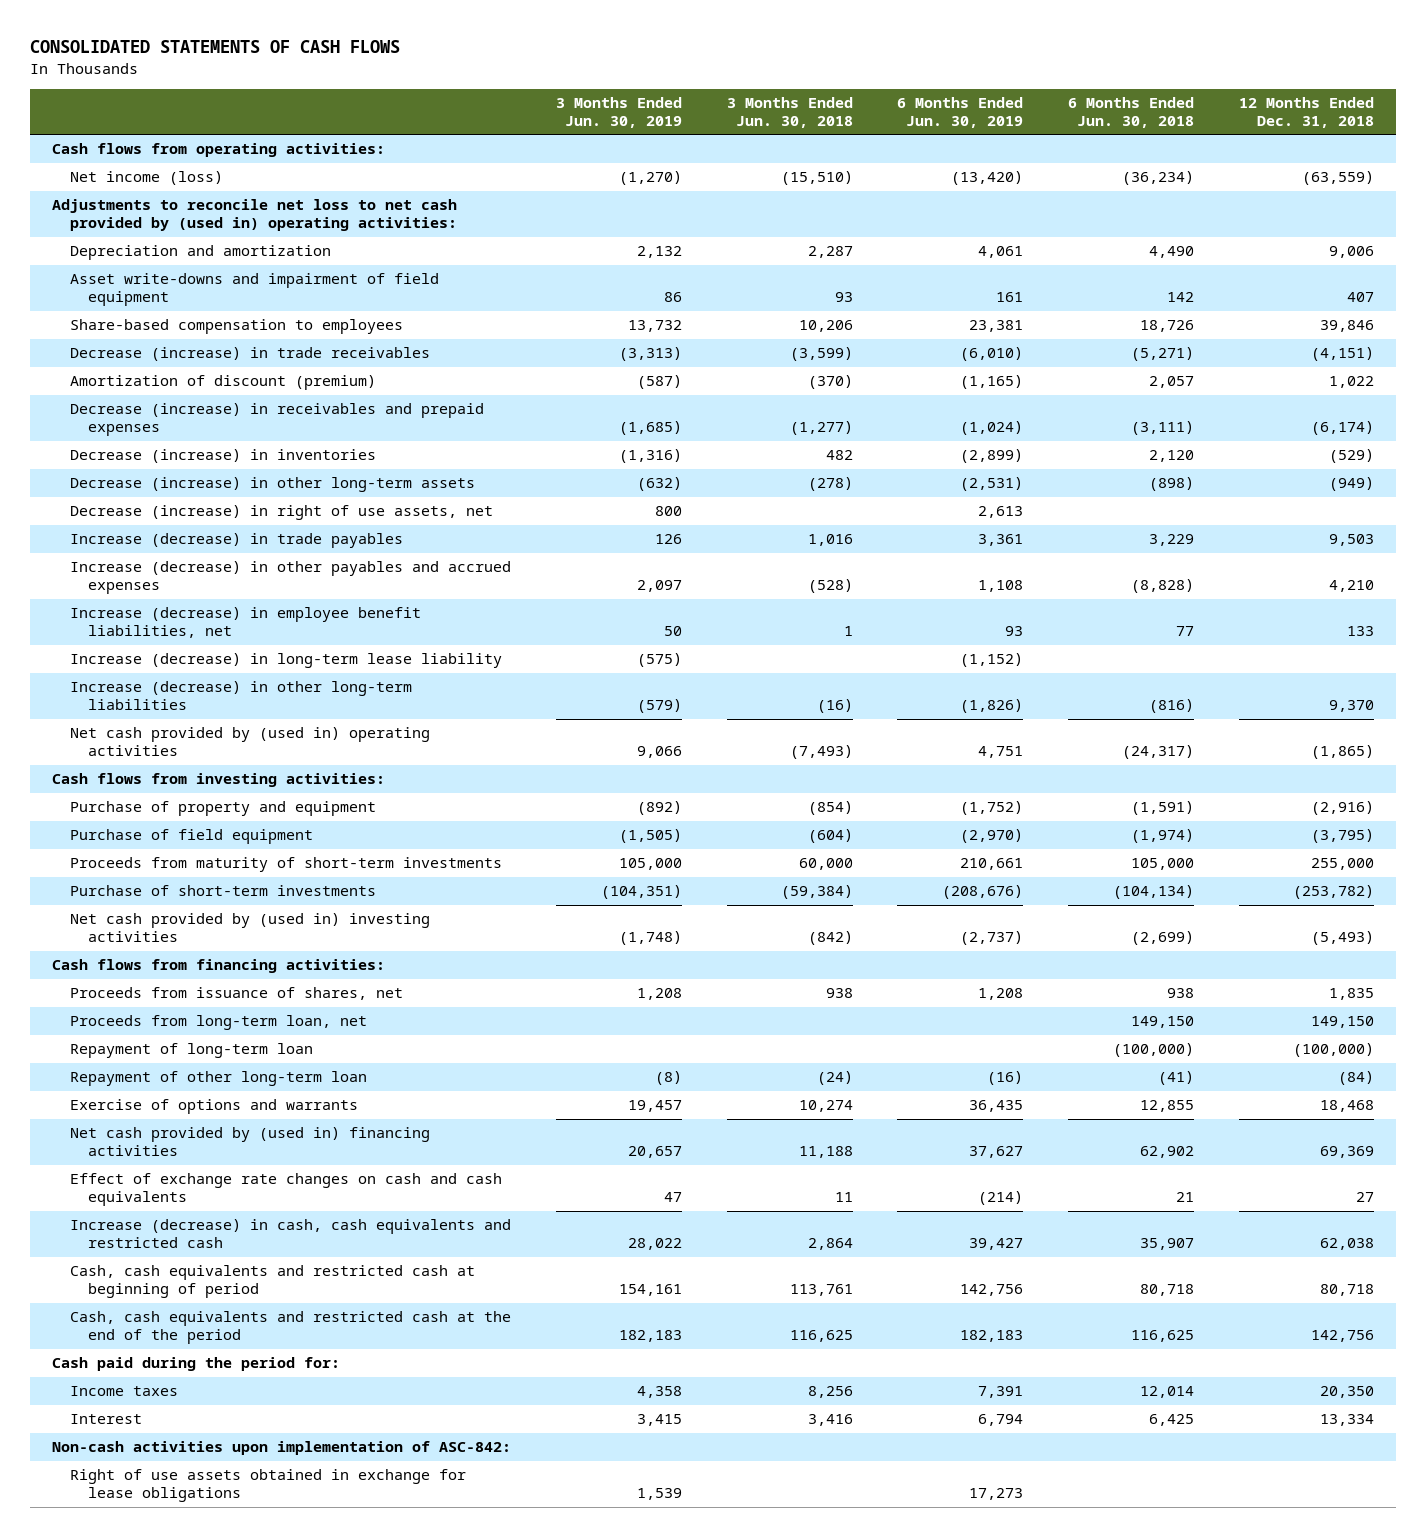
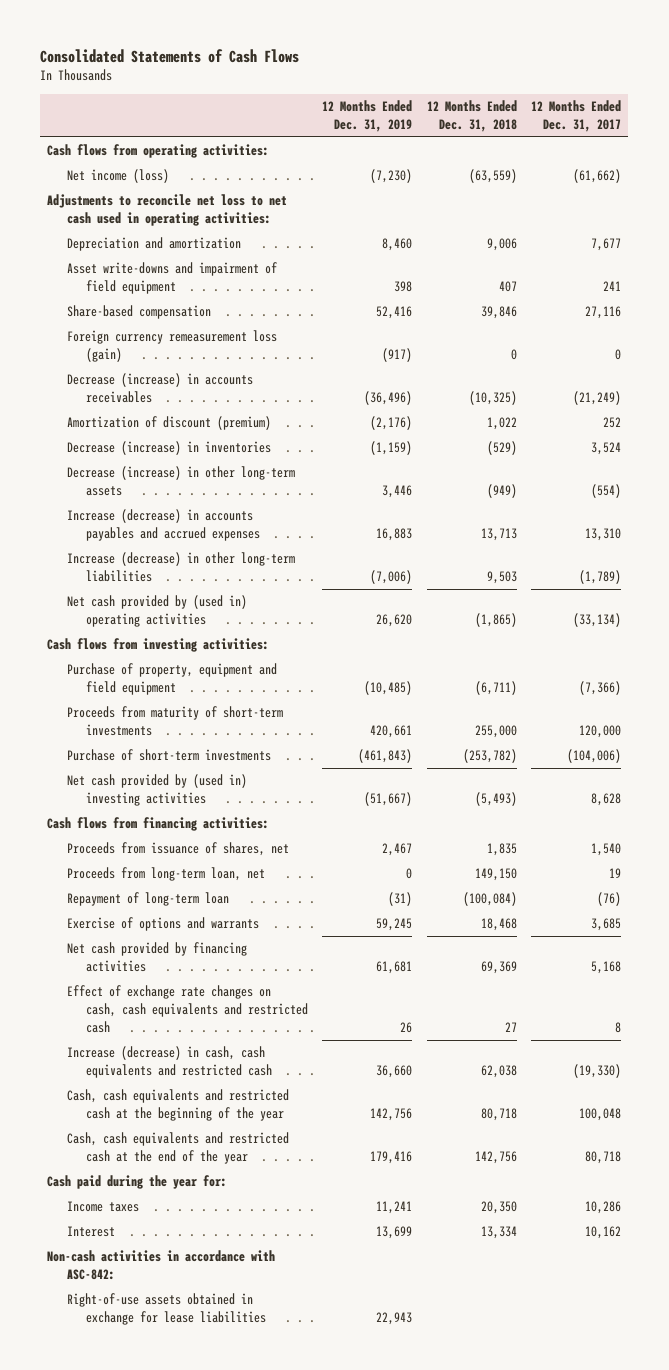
[30,40,401,54] CONSOLIDATED STATEMENTS OF CASH FLOWS -> [40,48,300,63] Consolidated Statements of Cash Flows
[556,96,683,128] 3 Months Ended Jun. 30, 2019 -> none
[726,96,853,128] 3 Months Ended Jun. 30, 2018 -> none
[897,96,1024,128] 6 Months Ended Jun. 30, 2019 -> none
[1067,96,1194,128] 6 Months Ended Jun. 30, 2018 -> none
none -> [322,100,413,132] 12 Months Ended Dec. 31, 2019
none -> [531,100,622,132] 12 Months Ended Dec. 31, 2017
[52,199,458,232] Adjustments to reconcile net loss to net cash provided by (used in) operating activities: -> [47,194,288,227] Adjustments to reconcile net loss to net cash used in operating activities:
[70,319,404,335] Share-based compensation to employees -> [66,305,211,320] Share-based compensation
none -> [66,330,277,363] Foreign currency remeasurement loss (gain)
[70,347,431,362] Decrease (increase) in trade receivables -> [66,373,253,404] Decrease (increase) in accounts receivables
[1310,347,1374,362] (4,151) -> [468,391,517,406] (10,325)
[70,403,485,437] Decrease (increase) in receivables and prepaid expenses -> none
[70,505,494,521] Decrease (increase) in right of use assets, net -> none
[70,533,404,549] Increase (decrease) in trade payables -> none
[70,607,422,639] Increase (decrease) in employee benefit liabilities, net -> none
[70,653,503,669] Increase (decrease) in long-term lease liability -> none
[70,561,512,595] Increase (decrease) in other payables and accrued expenses -> [66,509,260,542] Increase (decrease) in accounts payables and accrued expenses
[1328,580,1374,593] 4,210 -> [480,528,517,542] 13,713
[1328,700,1374,713] 9,370 -> [486,571,517,585] 9,503
[70,829,314,845] Purchase of field equipment -> none
[70,801,377,817] Purchase of property and equipment -> [66,663,277,696] Purchase of property, equipment and field equipment
[1310,801,1374,816] (2,916) -> [474,681,517,696] (6,711)
[70,1071,368,1087] Repayment of other long-term loan -> none
[1292,1043,1374,1058] (100,000) -> [462,892,517,907] (100,084)
[70,1127,431,1157] Net cash provided by (used in) financing activities -> [66,942,247,973] Net cash provided by financing activities
[70,1173,503,1207] Effect of exchange rate changes on cash and cash equivalents -> [66,985,308,1033] Effect of exchange rate changes on cash, cash equivalents and restricted cash
[70,1265,476,1299] Cash, cash equivalents and restricted cash at beginning of period -> [66,1089,289,1122] Cash, cash equivalents and restricted cash at the beginning of the year
[70,1311,512,1345] Cash, cash equivalents and restricted cash at the end of the period -> [66,1132,289,1165] Cash, cash equivalents and restricted cash at the end of the year
[52,1357,341,1372] Cash paid during the period for: -> [47,1175,228,1190] Cash paid during the year for:
[52,1441,512,1456] Non-cash activities upon implementation of ASC-842: -> [47,1250,276,1281] Non-cash activities in accordance with ASC-842:
[70,1469,467,1503] Right of use assets obtained in exchange for lease obligations -> [66,1293,266,1326] Right-of-use assets obtained in exchange for lease liabilities

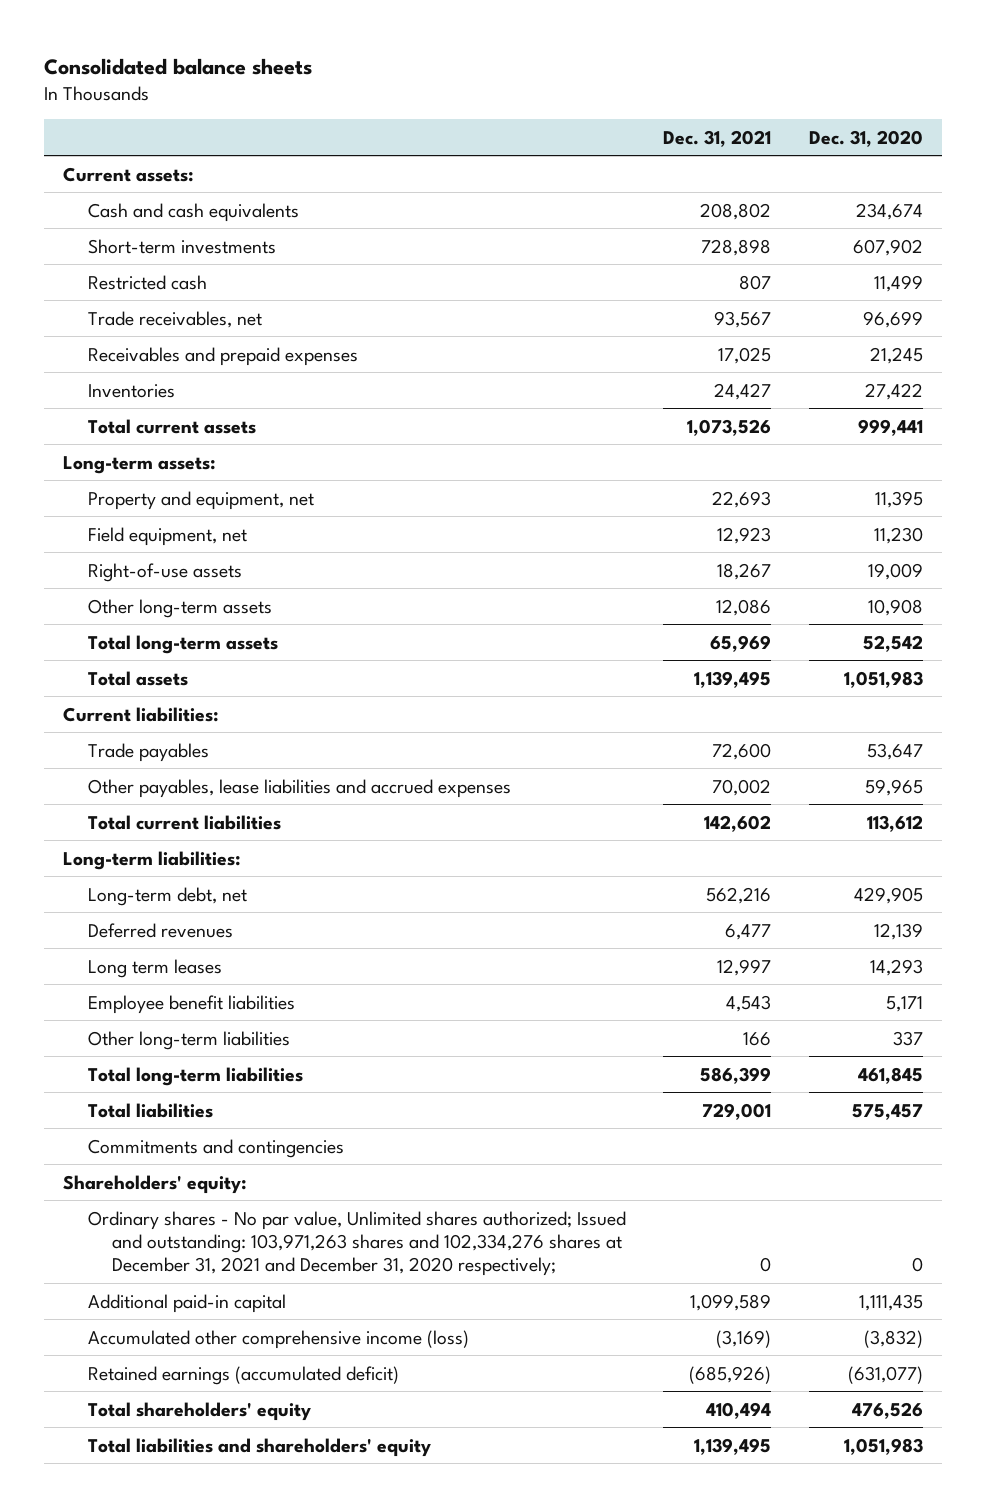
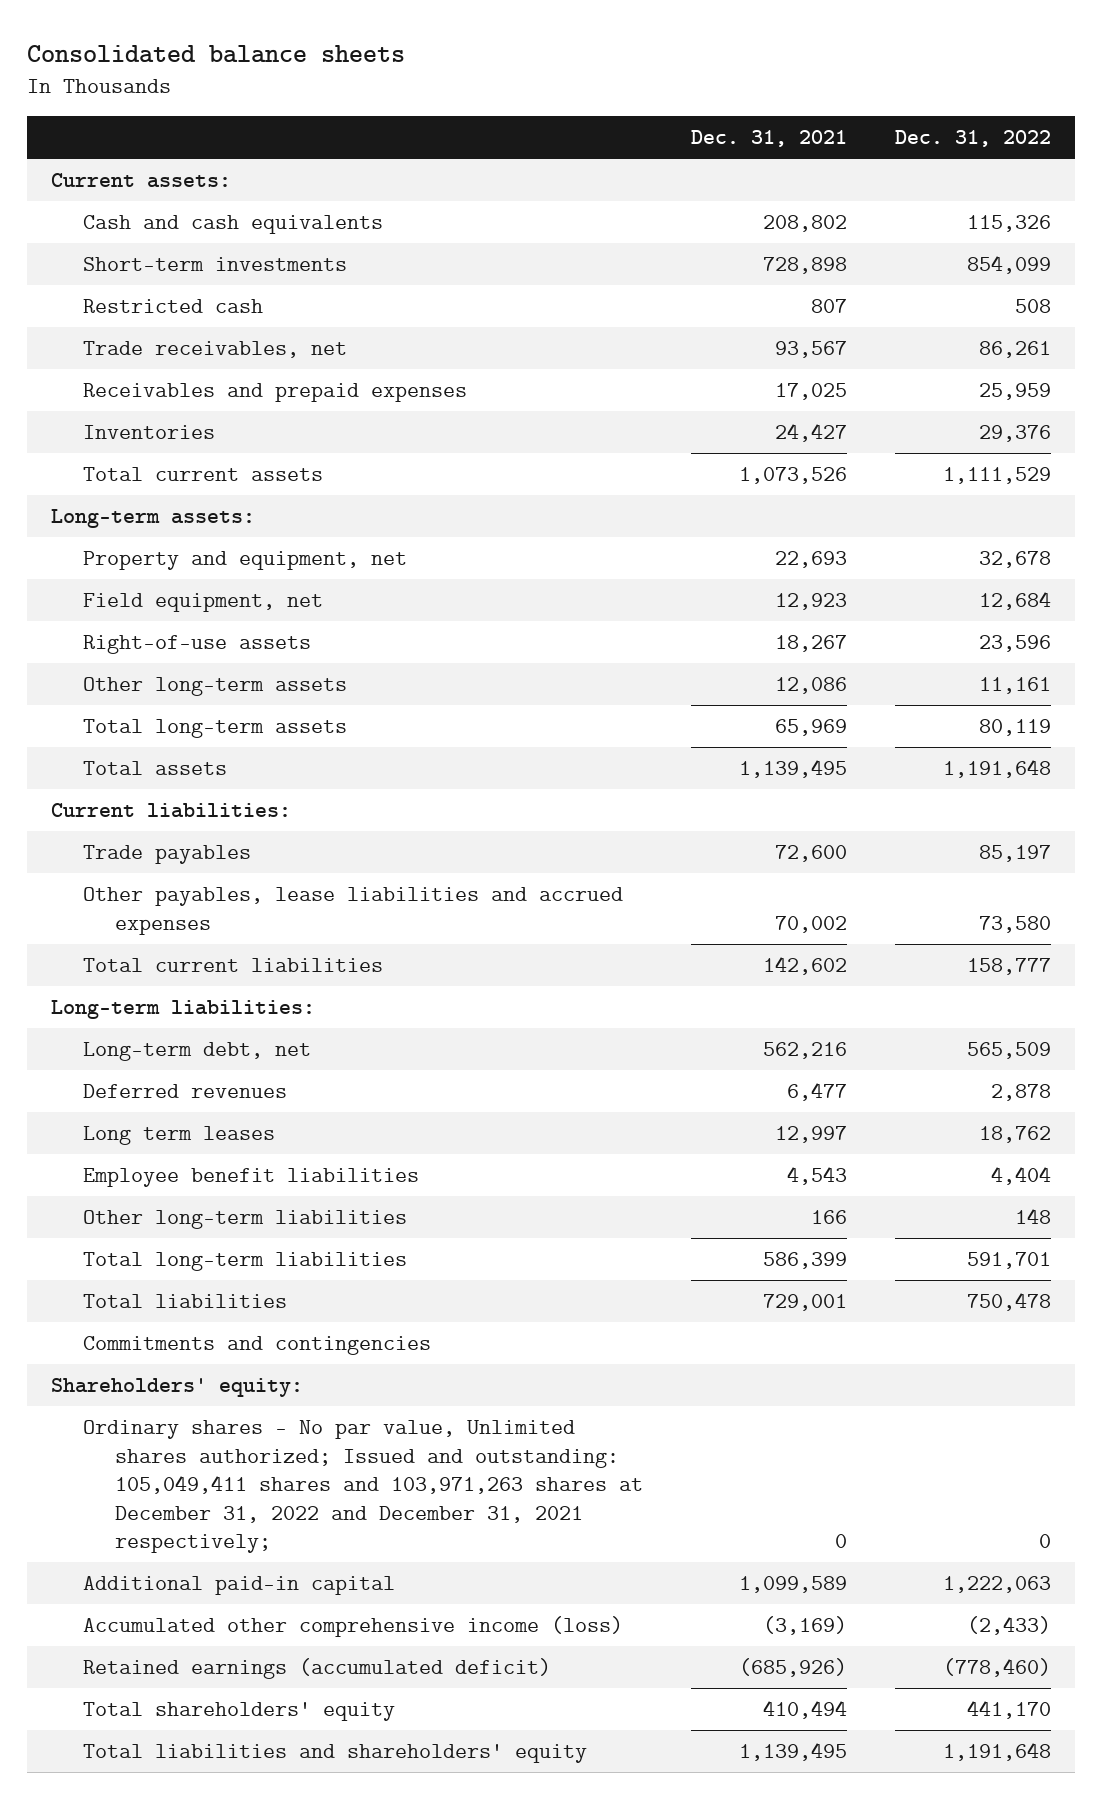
[808,129,923,147] Dec. 31, 2020 -> none
none -> [895,129,1052,147] Dec. 31, 2022
[87,1210,626,1277] Ordinary shares - No par value, Unlimited shares authorized; Issued and outstanding: 103,971,263 shares and 102,334,276 shares at December 31, 2021 and December 31, 2020 respectively; -> [83,1420,644,1554] Ordinary shares - No par value, Unlimited shares authorized; Issued and outstanding: 105,049,411 shares and 103,971,263 shares at December 31, 2022 and December 31, 2021 respectively;

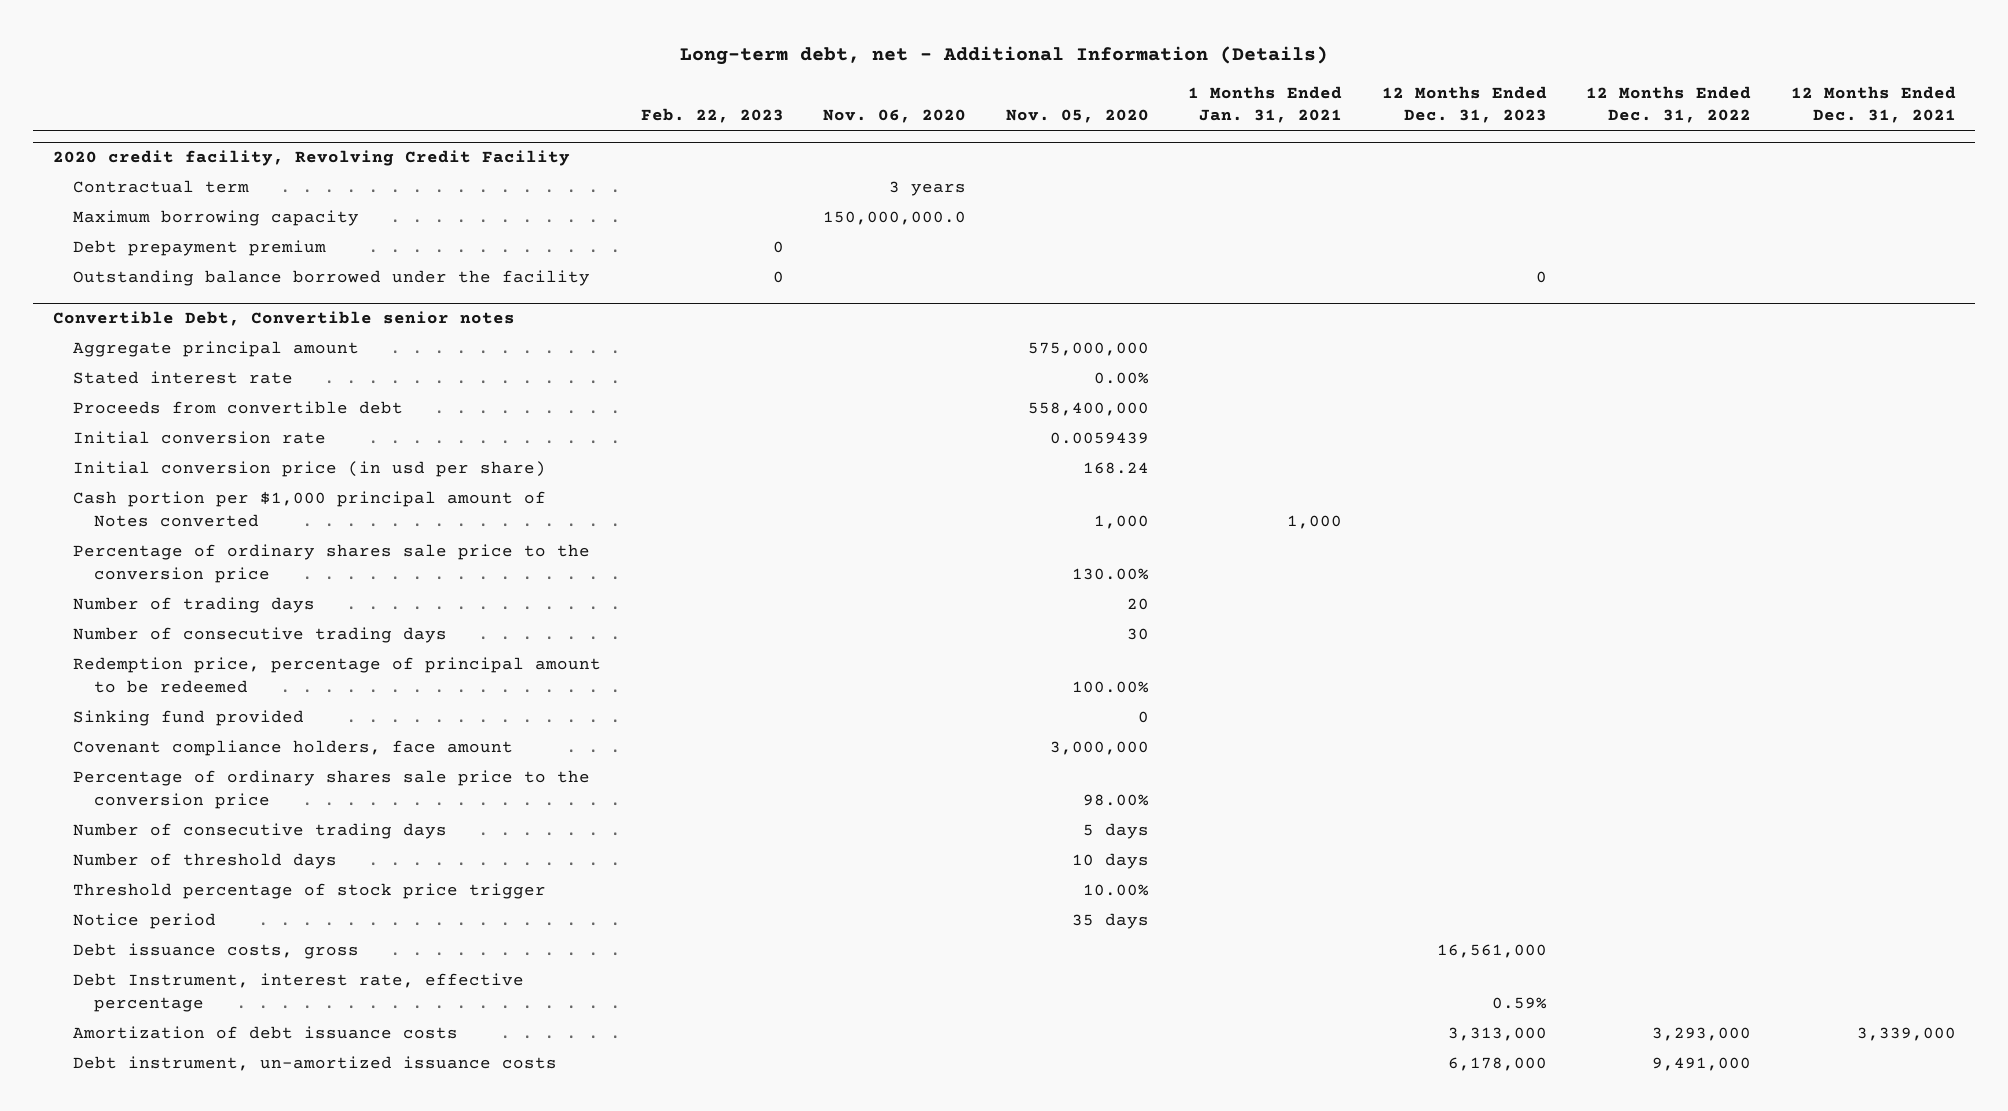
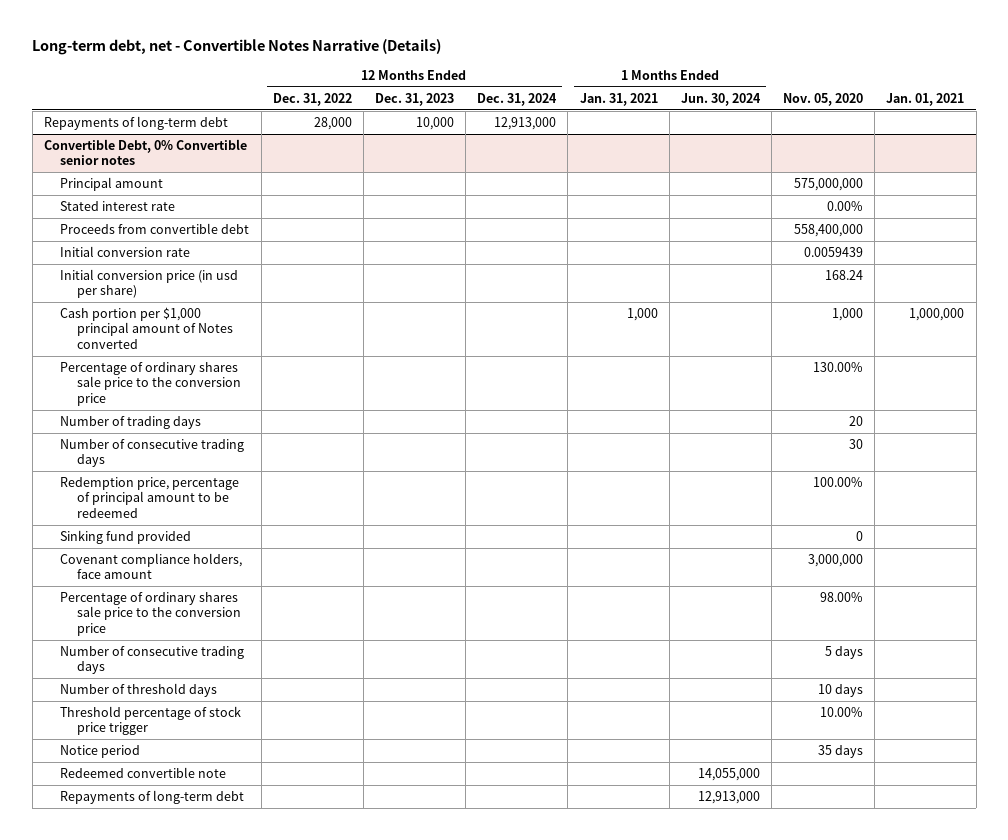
[680,46,1329,66] Long-term debt, net - Additional Information (Details) -> [32,39,442,56] Long-term debt, net - Convertible Notes Narrative (Details)
[640,108,784,124] Feb. 22, 2023 -> none
[823,109,967,124] Nov. 06, 2020 -> none
[1790,85,1956,124] 12 Months Ended Dec. 31, 2021 -> none
none -> [477,92,558,106] Dec. 31, 2024
none -> [680,92,761,106] Jun. 30, 2024
none -> [886,92,965,106] Jan. 01, 2021
[52,150,570,167] 2020 credit facility, Revolving Credit Facility -> none
[73,180,250,194] Contractual term -> none
[73,210,360,227] Maximum borrowing capacity -> none
[73,240,327,257] Debt prepayment premium -> none
[73,270,591,287] Outstanding balance borrowed under the facility -> none
none -> [43,116,228,131] Repayments of long-term debt
[52,311,515,327] Convertible Debt, Convertible senior notes -> [43,139,247,166] Convertible Debt, 0% Convertible senior notes
[73,341,360,358] Aggregate principal amount -> [60,177,164,192] Principal amount
[73,943,360,960] Debt issuance costs, gross -> none
[73,973,525,1012] Debt Instrument, interest rate, effective percentage -> none
[73,1026,459,1040] Amortization of debt issuance costs -> none
[73,1056,558,1072] Debt instrument, un-amortized issuance costs -> none
none -> [60,767,227,779] Redeemed convertible note
none -> [60,790,245,805] Repayments of long-term debt

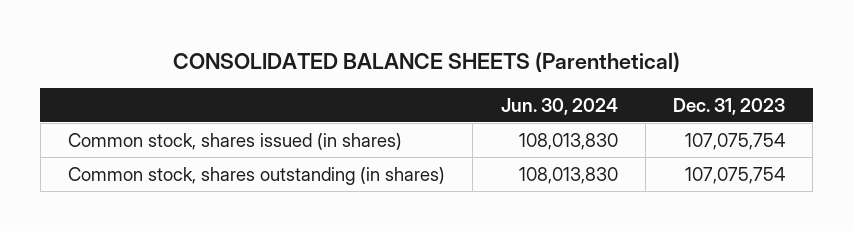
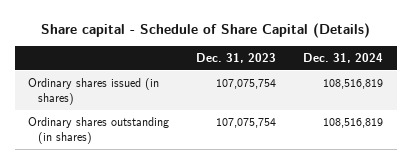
[172,52,680,73] CONSOLIDATED BALANCE SHEETS (Parenthetical) -> [40,22,370,38] Share capital - Schedule of Share Capital (Details)
[500,97,618,115] Jun. 30, 2024 -> none
none -> [303,53,384,64] Dec. 31, 2024
[68,132,403,150] Common stock, shares issued (in shares) -> [28,78,160,106] Ordinary shares issued (in shares)
[68,166,446,185] Common stock, shares outstanding (in shares) -> [28,117,170,145] Ordinary shares outstanding (in shares)

